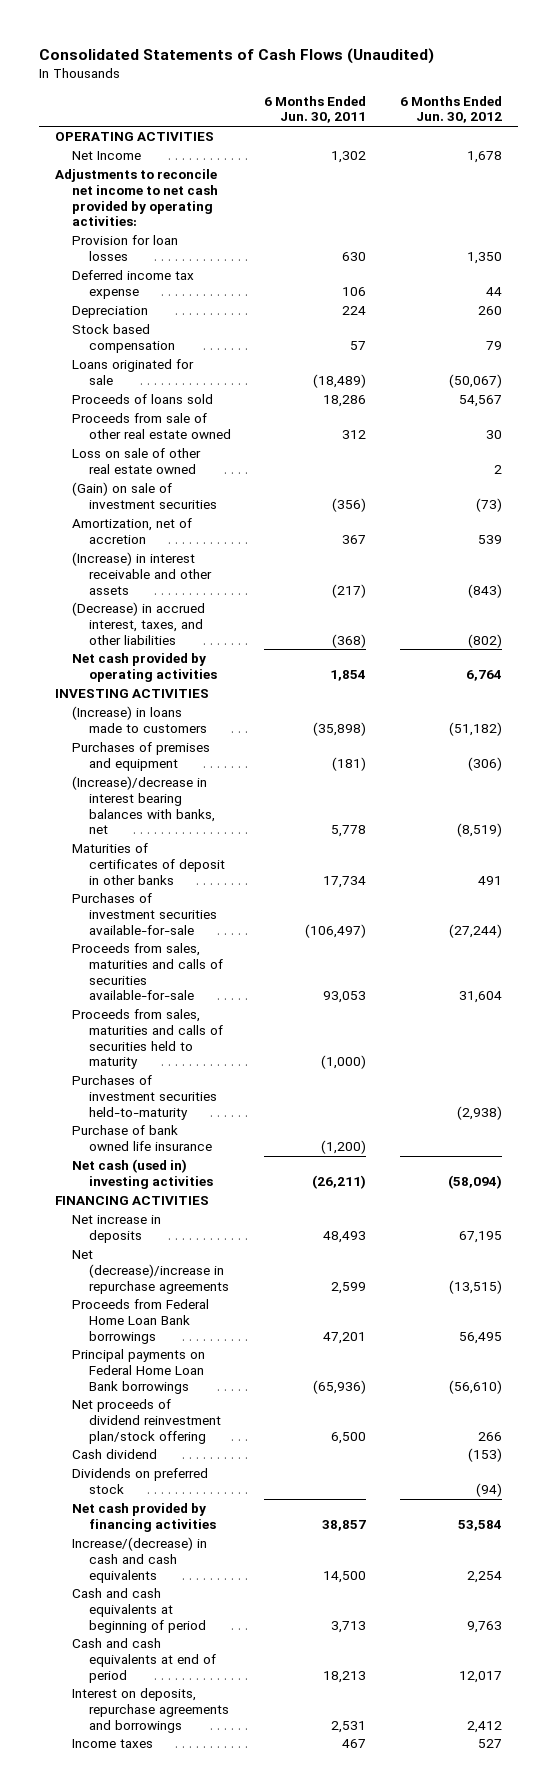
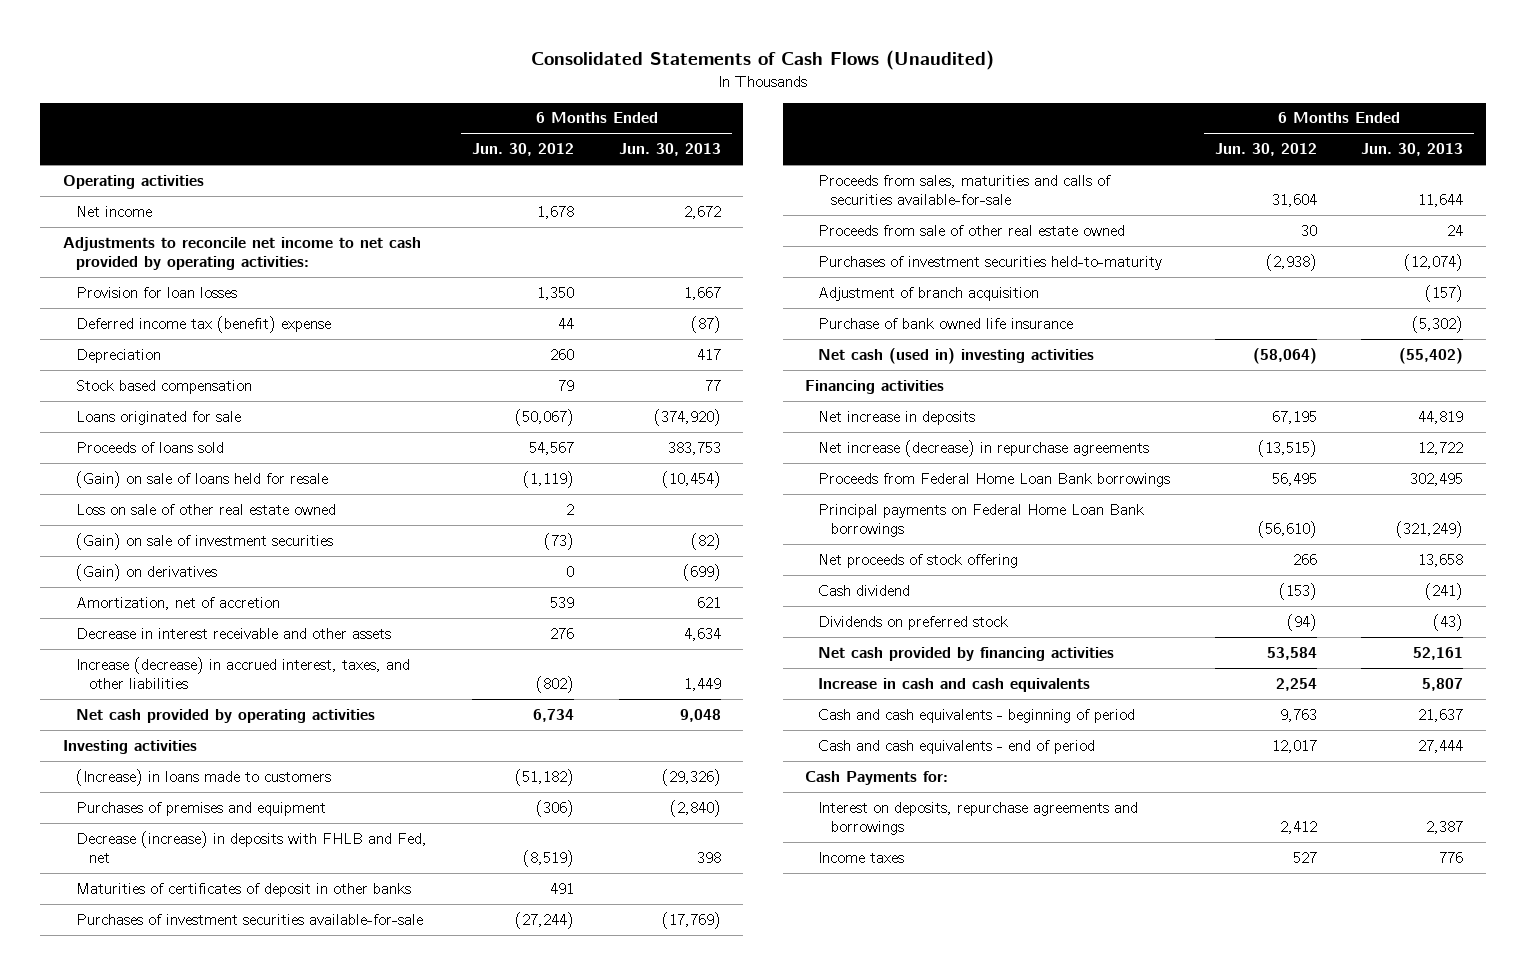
[264,95,367,124] 6 Months Ended Jun. 30, 2011 -> none
none -> [618,143,721,157] Jun. 30, 2013
[55,132,215,142] OPERATING ACTIVITIES -> [62,174,204,189] Operating activities
[72,151,142,161] Net Income -> [75,205,152,217] Net income
[72,270,195,299] Deferred income tax expense -> [75,315,331,333] Deferred income tax (benefit) expense
none -> [75,470,328,488] (Gain) on sale of loans held for resale
none -> [75,563,217,581] (Gain) on derivatives
[72,552,212,595] (Increase) in interest receivable and other assets -> [75,627,391,639] Decrease in interest receivable and other assets
[467,583,502,598] (843) -> [550,627,575,639] 276
[72,602,206,645] (Decrease) in accrued interest, taxes, and other liabilities -> [75,656,410,690] Increase (decrease) in accrued interest, taxes, and other liabilities
[465,669,502,681] 6,764 -> [533,708,575,722] 6,734
[55,689,210,699] INVESTING ACTIVITIES -> [62,739,197,754] Investing activities
[72,776,215,835] (Increase)/decrease in interest bearing balances with banks, net -> [75,830,427,864] Decrease (increase) in deposits with FHLB and Fed, net
[72,1009,223,1070] Proceeds from sales, maturities and calls of securities held to maturity -> none
[72,413,231,439] Proceeds from sale of other real estate owned -> [818,224,1126,236] Proceeds from sale of other real estate owned
none -> [818,286,1040,301] Adjustment of branch acquisition
[447,1174,502,1189] (58,094) -> [1252,347,1317,364] (58,064)
[55,1196,210,1206] FINANCING ACTIVITIES -> [805,379,945,394] Financing activities
[72,1250,229,1294] Net (decrease)/increase in repurchase agreements -> [818,439,1150,457] Net increase (decrease) in repurchase agreements
[72,1399,221,1444] Net proceeds of dividend reinvestment plan/stock offering -> [818,553,1019,568] Net proceeds of stock offering
[72,1537,208,1583] Increase/(decrease) in cash and cash equivalents -> [818,677,1091,692] Increase in cash and cash equivalents
[72,1588,206,1633] Cash and cash equivalents at beginning of period -> [818,708,1136,723] Cash and cash equivalents - beginning of period
[72,1638,216,1683] Cash and cash equivalents at end of period -> [818,739,1096,754] Cash and cash equivalents - end of period
none -> [805,770,949,785] Cash Payments for:

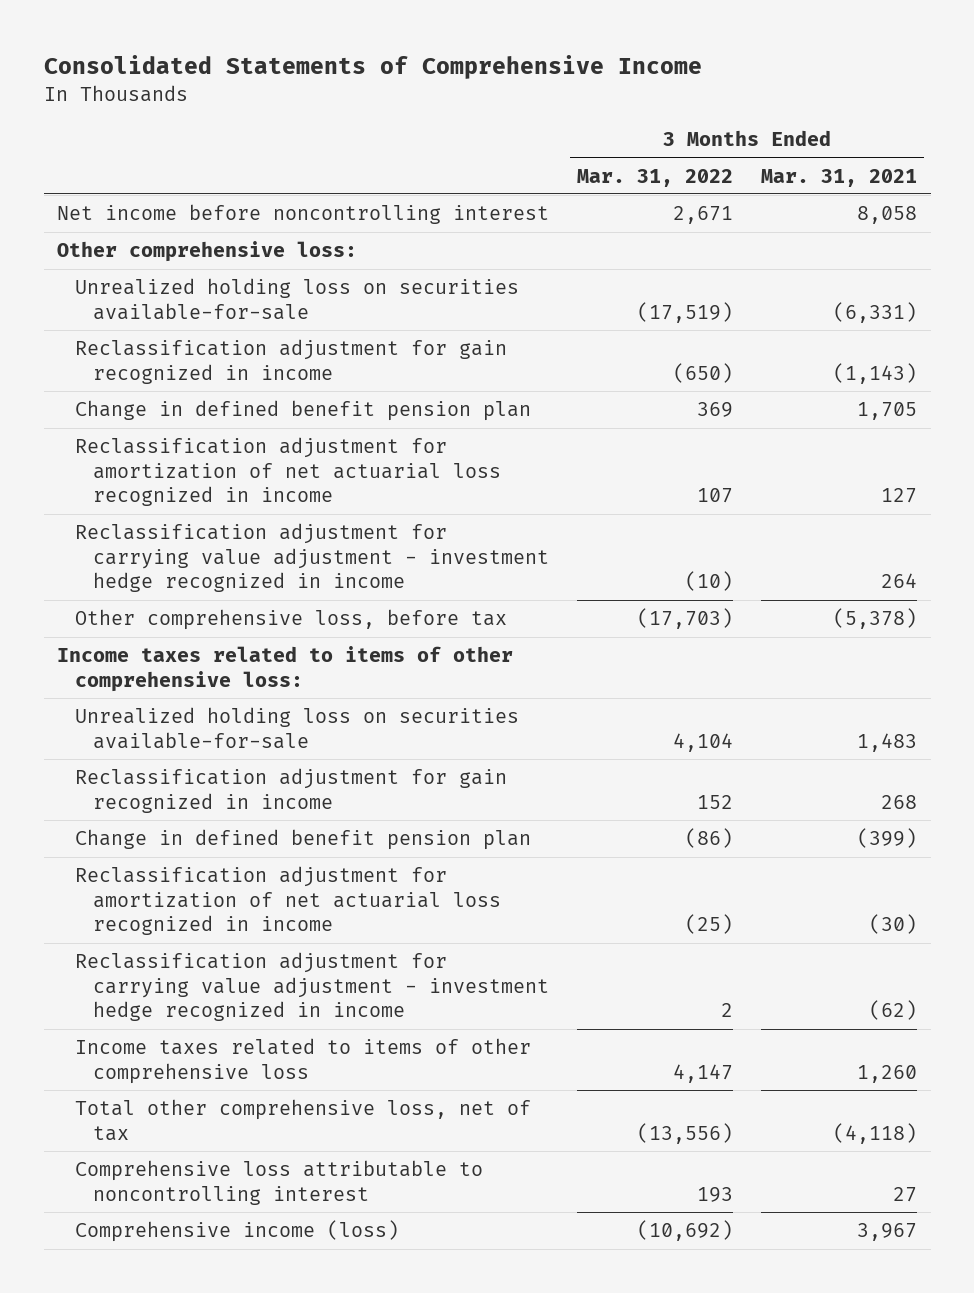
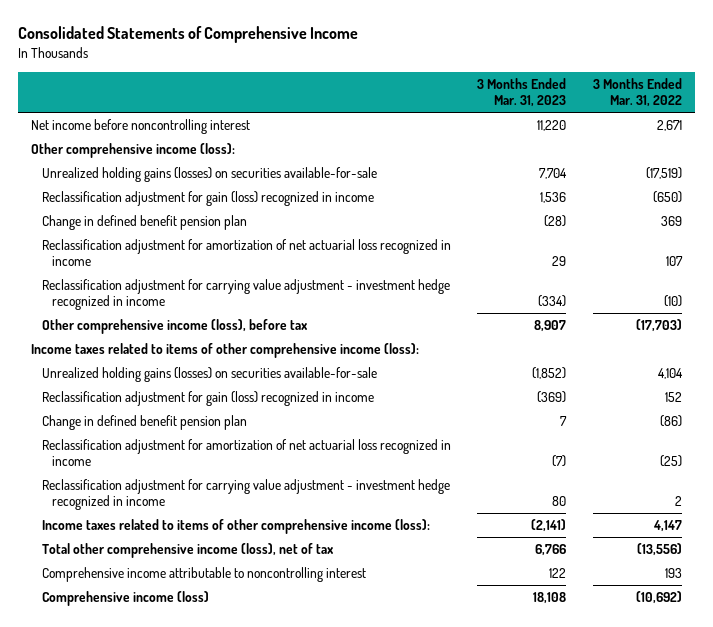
[760,168,917,187] Mar. 31, 2021 -> none
none -> [477,77,567,107] 3 Months Ended Mar. 31, 2023
[57,241,358,263] Other comprehensive loss: -> [31,143,236,159] Other comprehensive income (loss):
[75,278,520,320] Unrealized holding loss on securities available-for-sale -> [41,167,377,183] Unrealized holding gains (losses) on securities available-for-sale
[75,339,508,384] Reclassification adjustment for gain recognized in income -> [41,191,374,207] Reclassification adjustment for gain (loss) recognized in income
[75,609,508,631] Other comprehensive loss, before tax -> [41,319,308,335] Other comprehensive income (loss), before tax
[57,646,514,692] Income taxes related to items of other comprehensive loss: -> [31,343,420,359] Income taxes related to items of other comprehensive income (loss):
[75,707,520,749] Unrealized holding loss on securities available-for-sale -> [41,367,377,383] Unrealized holding gains (losses) on securities available-for-sale
[75,768,508,813] Reclassification adjustment for gain recognized in income -> [41,391,374,407] Reclassification adjustment for gain (loss) recognized in income
[75,1038,532,1084] Income taxes related to items of other comprehensive loss -> [41,519,430,535] Income taxes related to items of other comprehensive income (loss):
[75,1099,532,1141] Total other comprehensive loss, net of tax -> [41,543,334,559] Total other comprehensive income (loss), net of tax
[75,1160,484,1205] Comprehensive loss attributable to noncontrolling interest -> [41,567,366,583] Comprehensive income attributable to noncontrolling interest

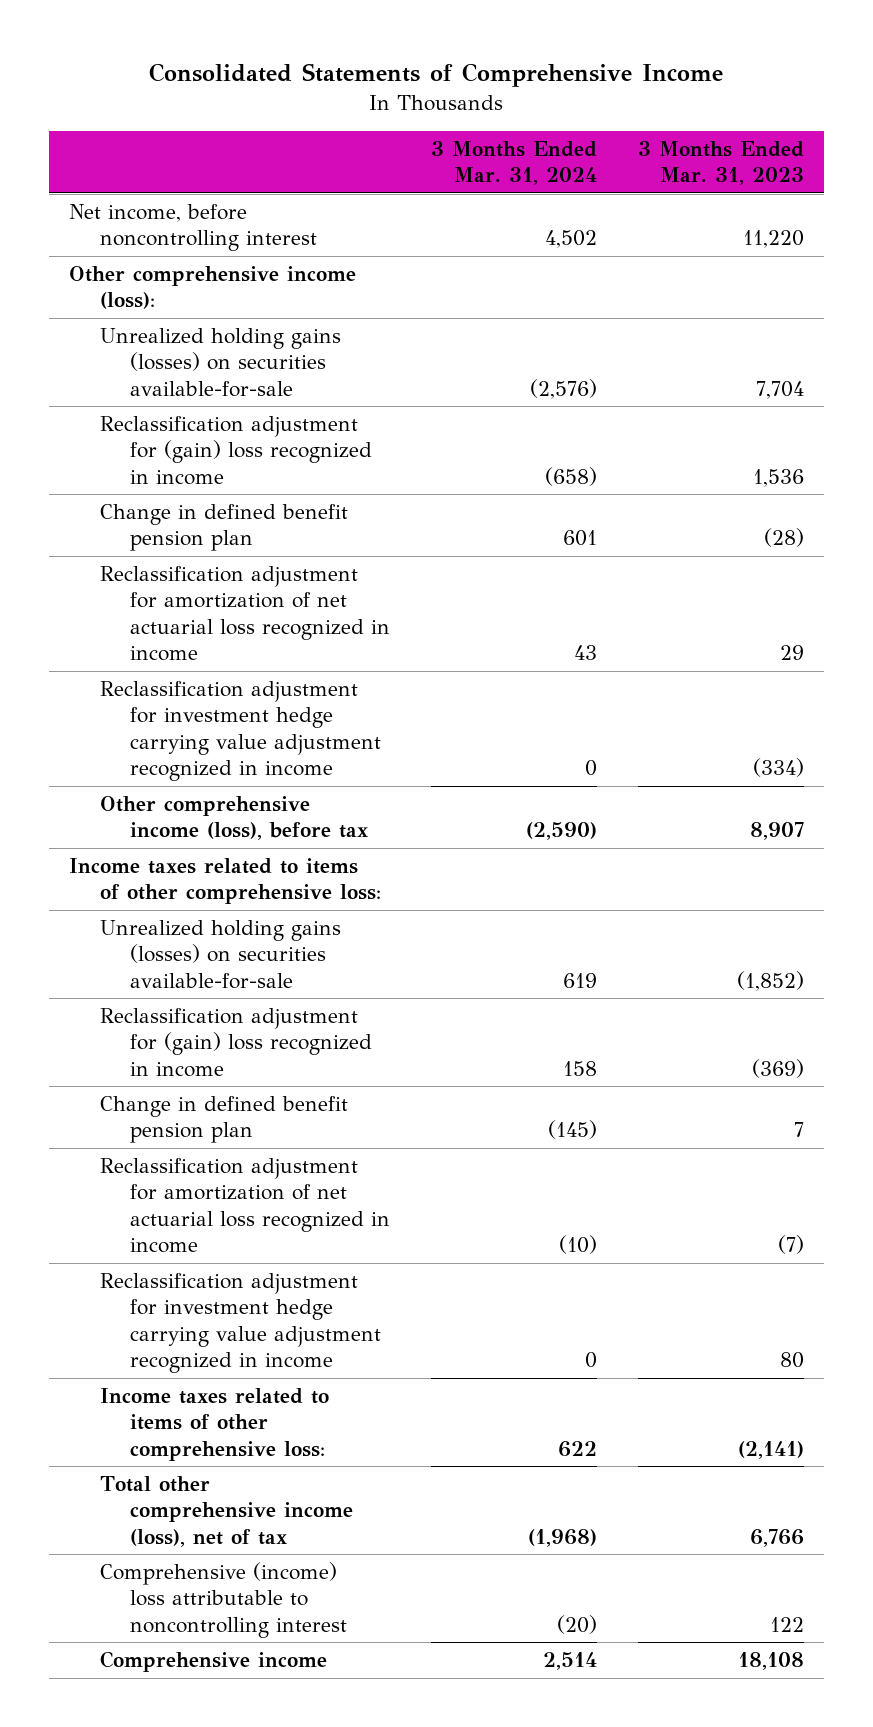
[592,77,682,107] 3 Months Ended Mar. 31, 2022 -> none
none -> [431,140,598,185] 3 Months Ended Mar. 31, 2024
[31,119,251,135] Net income before noncontrolling interest -> [69,204,317,252] Net income, before noncontrolling interest
[41,191,374,207] Reclassification adjustment for gain (loss) recognized in income -> [99,416,373,485] Reclassification adjustment for (gain) loss recognized in income
[41,279,450,311] Reclassification adjustment for carrying value adjustment - investment hedge recognized in income -> [99,681,382,781] Reclassification adjustment for investment hedge carrying value adjustment recognized in income
[31,343,420,359] Income taxes related to items of other comprehensive income (loss): -> [69,858,381,905] Income taxes related to items of other comprehensive loss:
[41,391,374,407] Reclassification adjustment for gain (loss) recognized in income -> [99,1008,373,1077] Reclassification adjustment for (gain) loss recognized in income
[41,479,450,511] Reclassification adjustment for carrying value adjustment - investment hedge recognized in income -> [99,1273,382,1373] Reclassification adjustment for investment hedge carrying value adjustment recognized in income
[41,519,430,535] Income taxes related to items of other comprehensive income (loss): -> [99,1388,329,1461] Income taxes related to items of other comprehensive loss:
[41,567,366,583] Comprehensive income attributable to noncontrolling interest -> [99,1562,348,1638] Comprehensive (income) loss attributable to noncontrolling interest
[41,591,209,607] Comprehensive income (loss) -> [99,1651,327,1673] Comprehensive income

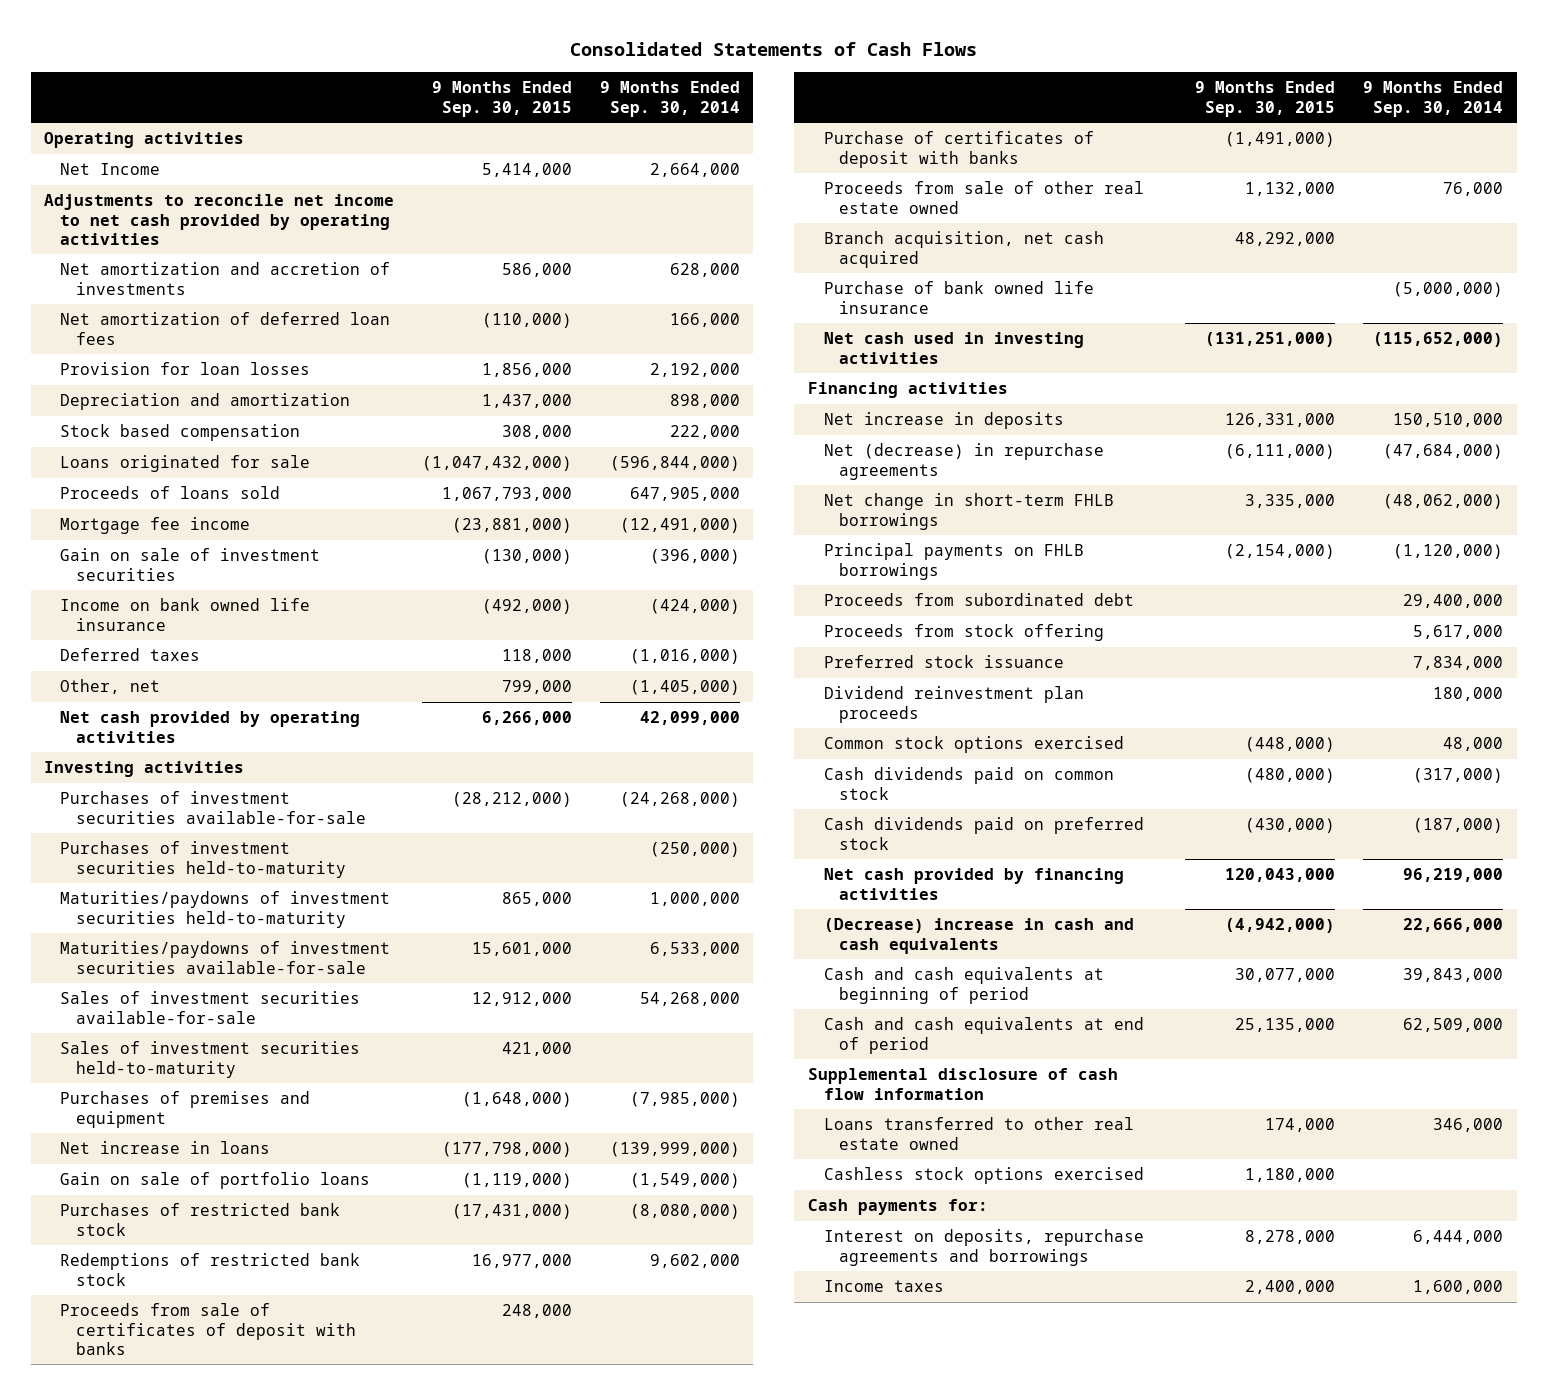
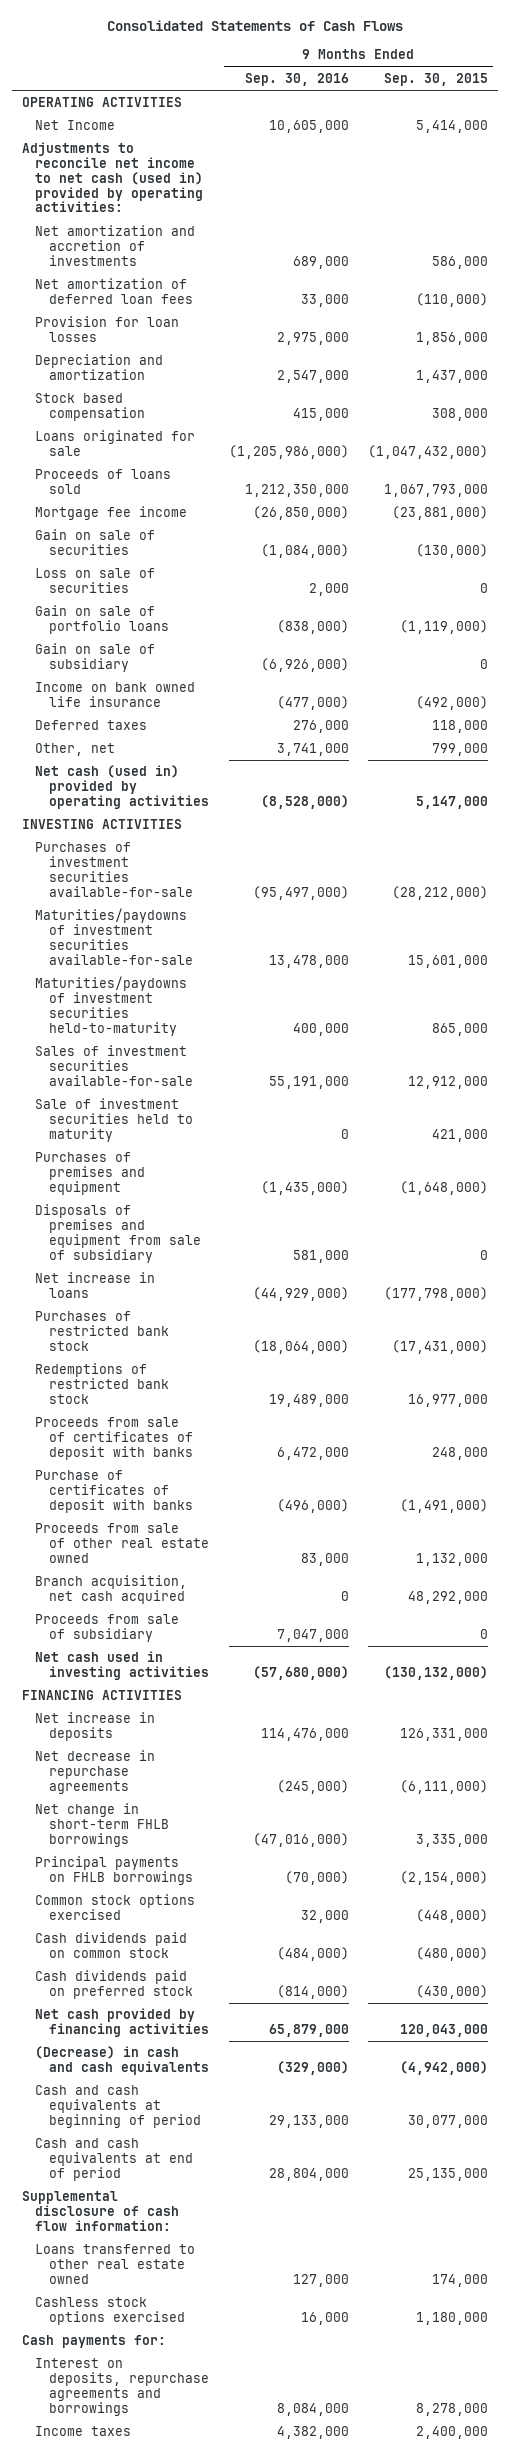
[599,81,740,117] 9 Months Ended Sep. 30, 2014 -> none
none -> [244,72,349,86] Sep. 30, 2016
[44,132,245,149] Operating activities -> [21,97,182,108] OPERATING ACTIVITIES
[44,194,395,245] Adjustments to reconcile net income to net cash provided by operating activities -> [21,142,204,213] Adjustments to reconcile net income to net cash (used in) provided by operating activities:
[60,548,321,581] Gain on sale of investment securities -> [35,529,156,555] Gain on sale of securities
none -> [35,568,156,593] Loss on sale of securities
[60,1172,371,1190] Gain on sale of portfolio loans -> [35,605,169,634] Gain on sale of portfolio loans
none -> [35,643,156,672] Gain on sale of subsidiary
[60,711,361,743] Net cash provided by operating activities -> [35,765,209,809] Net cash (used in) provided by operating activities
[481,711,572,726] 6,266,000 -> [416,795,489,809] 5,147,000
[44,761,245,778] Investing activities -> [21,819,182,830] INVESTING ACTIVITIES
[60,841,346,878] Purchases of investment securities held-to-maturity -> none
[60,891,391,928] Maturities/paydowns of investment securities held-to-maturity -> [35,976,188,1036] Maturities/paydowns of investment securities held-to-maturity
[60,1041,361,1078] Sales of investment securities held-to-maturity -> [35,1098,193,1142] Sale of investment securities held to maturity
none -> [35,1204,201,1263] Disposals of premises and equipment from sale of subsidiary
[823,281,1094,314] Purchase of bank owned life insurance -> none
none -> [35,1614,180,1642] Proceeds from sale of subsidiary
[1205,332,1336,348] (131,251,000) -> [384,1665,489,1680] (130,132,000)
[807,382,1008,399] Financing activities -> [21,1690,182,1701] FINANCING ACTIVITIES
[823,443,1104,480] Net (decrease) in repurchase agreements -> [35,1750,156,1794] Net decrease in repurchase agreements
[823,593,1134,607] Proceeds from subordinated debt -> none
[823,624,1104,642] Proceeds from stock offering -> none
[823,655,1064,669] Preferred stock issuance -> none
[823,686,1084,723] Dividend reinvestment plan proceeds -> none
[823,918,1134,954] (Decrease) increase in cash and cash equivalents -> [35,2046,209,2075] (Decrease) in cash and cash equivalents
[807,1068,1118,1100] Supplemental disclosure of cash flow information -> [21,2191,180,2231] Supplemental disclosure of cash flow information:

